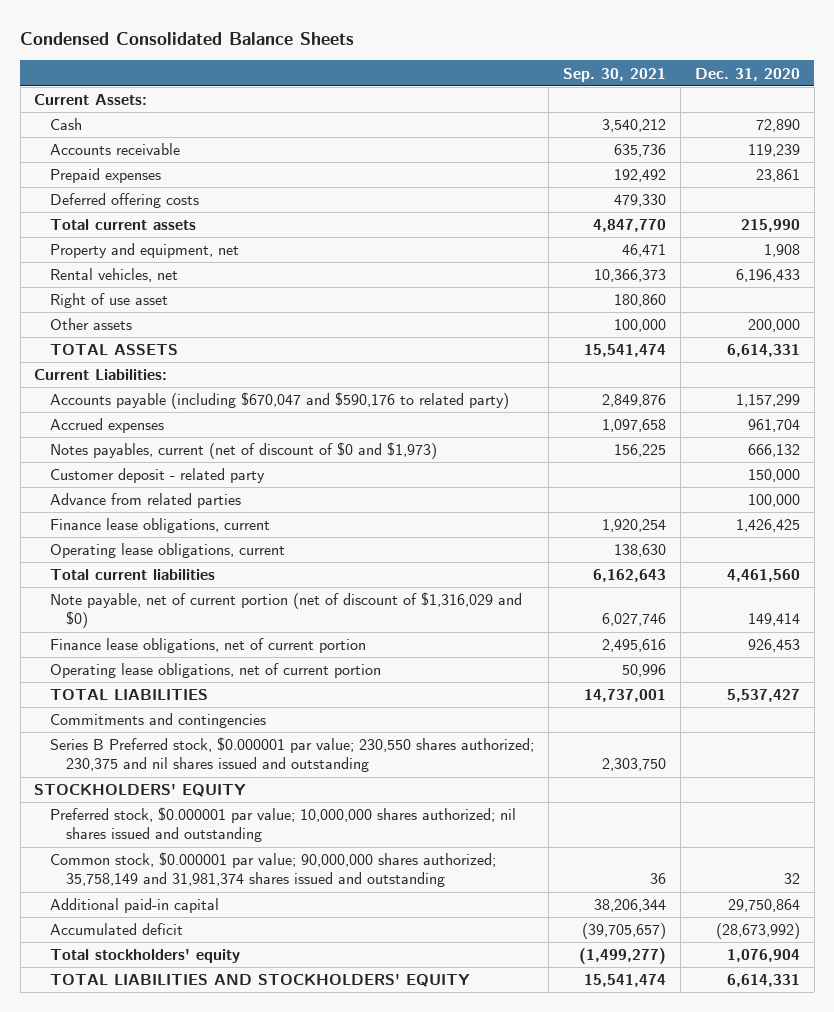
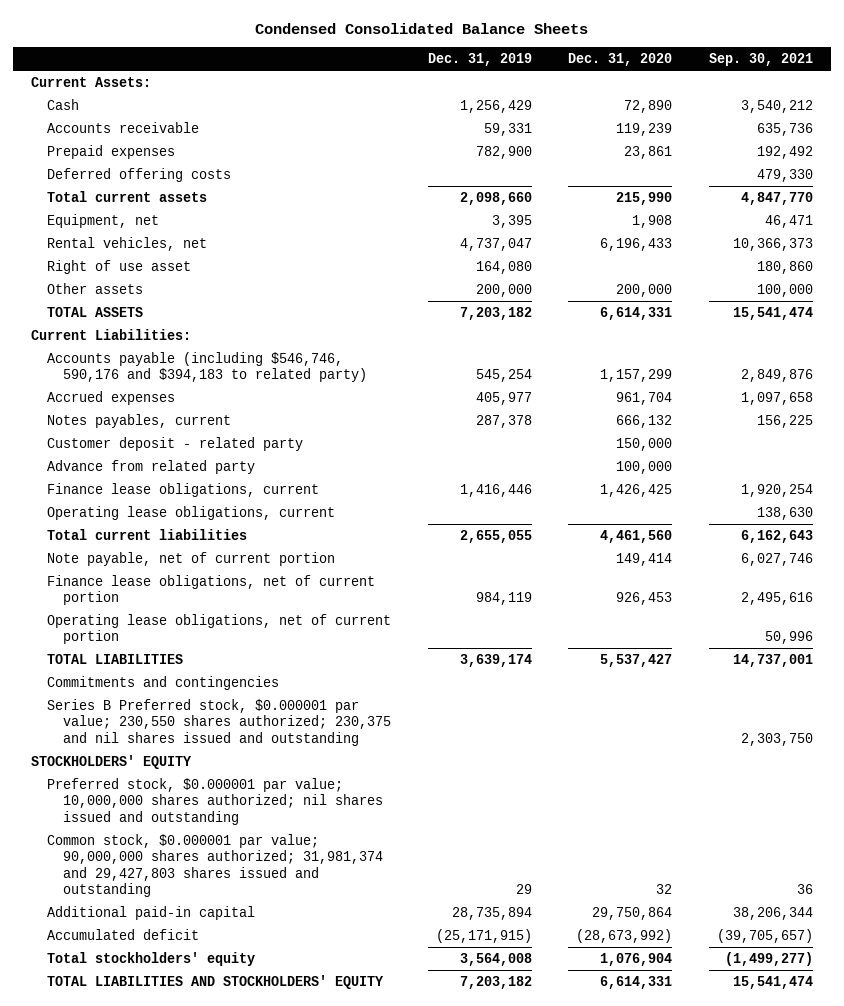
none -> [427,53,532,67] Dec. 31, 2019
[50,243,240,259] Property and equipment, net -> [47,213,160,228] Equipment, net
[50,392,510,410] Accounts payable (including $670,047 and $590,176 to related party) -> [47,351,368,383] Accounts payable (including $546,746, 590,176 and $394,183 to related party)
[50,442,438,460] Notes payables, current (net of discount of $0 and $1,973) -> [47,413,232,428] Notes payables, current
[50,493,242,509] Advance from related parties -> [47,459,256,474] Advance from related party
[50,592,523,629] Note payable, net of current portion (net of discount of $1,316,029 and $0) -> [47,551,336,566] Note payable, net of current portion
[50,852,497,888] Common stock, $0.000001 par value; 90,000,000 shares authorized; 35,758,149 and 31,981,374 shares issued and outstanding -> [47,833,384,897] Common stock, $0.000001 par value; 90,000,000 shares authorized; 31,981,374 and 29,427,803 shares issued and outstanding

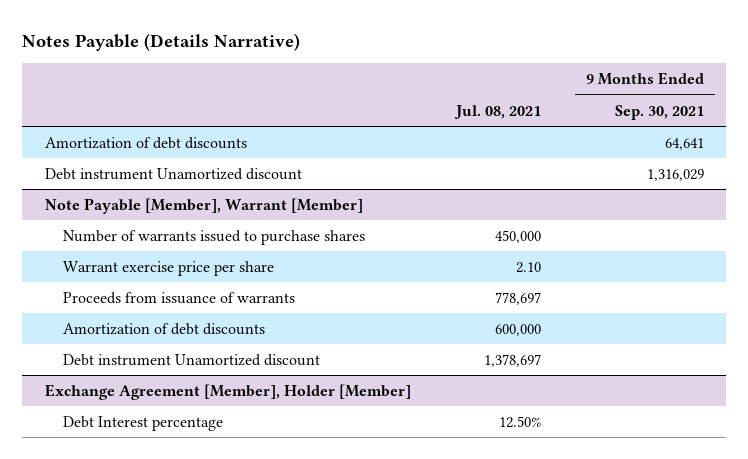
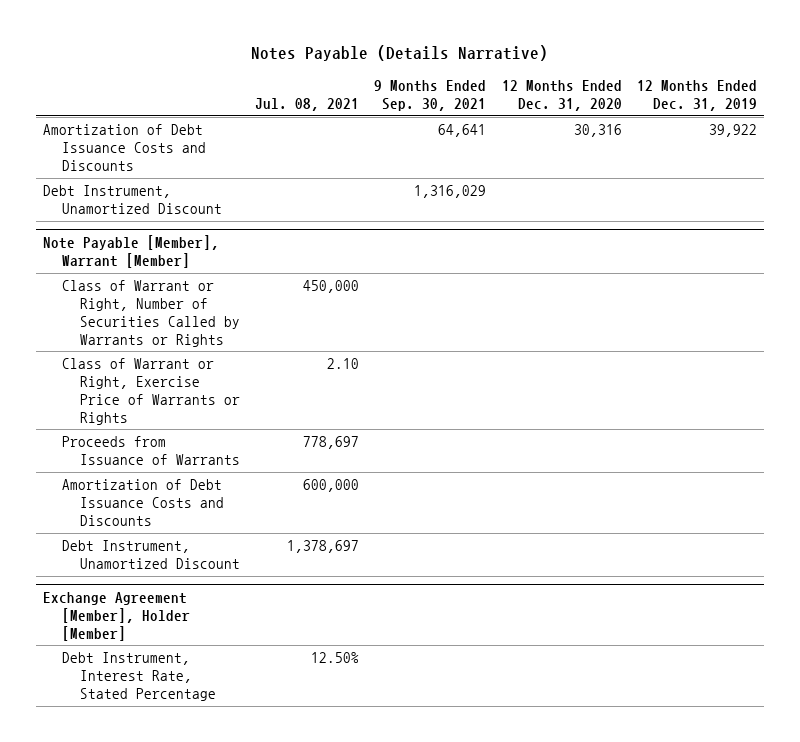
none -> [501,80,622,111] 12 Months Ended Dec. 31, 2020
none -> [636,80,757,111] 12 Months Ended Dec. 31, 2019
[44,136,247,149] Amortization of debt discounts -> [43,124,206,171] Amortization of Debt Issuance Costs and Discounts
[44,167,302,180] Debt instrument Unamortized discount -> [43,185,222,214] Debt Instrument, Unamortized Discount
[63,229,366,245] Number of warrants issued to purchase shares -> [61,280,241,347] Class of Warrant or Right, Number of Securities Called by Warrants or Rights
[63,260,275,276] Warrant exercise price per share -> [61,358,241,425] Class of Warrant or Right, Exercise Price of Warrants or Rights
[63,291,296,304] Proceeds from issuance of warrants -> [61,436,241,465] Proceeds from Issuance of Warrants
[63,322,266,335] Amortization of debt discounts -> [61,479,225,526] Amortization of Debt Issuance Costs and Discounts
[63,353,321,366] Debt instrument Unamortized discount -> [61,540,241,569] Debt Instrument, Unamortized Discount
[63,415,224,431] Debt Interest percentage -> [61,652,217,701] Debt Instrument, Interest Rate, Stated Percentage

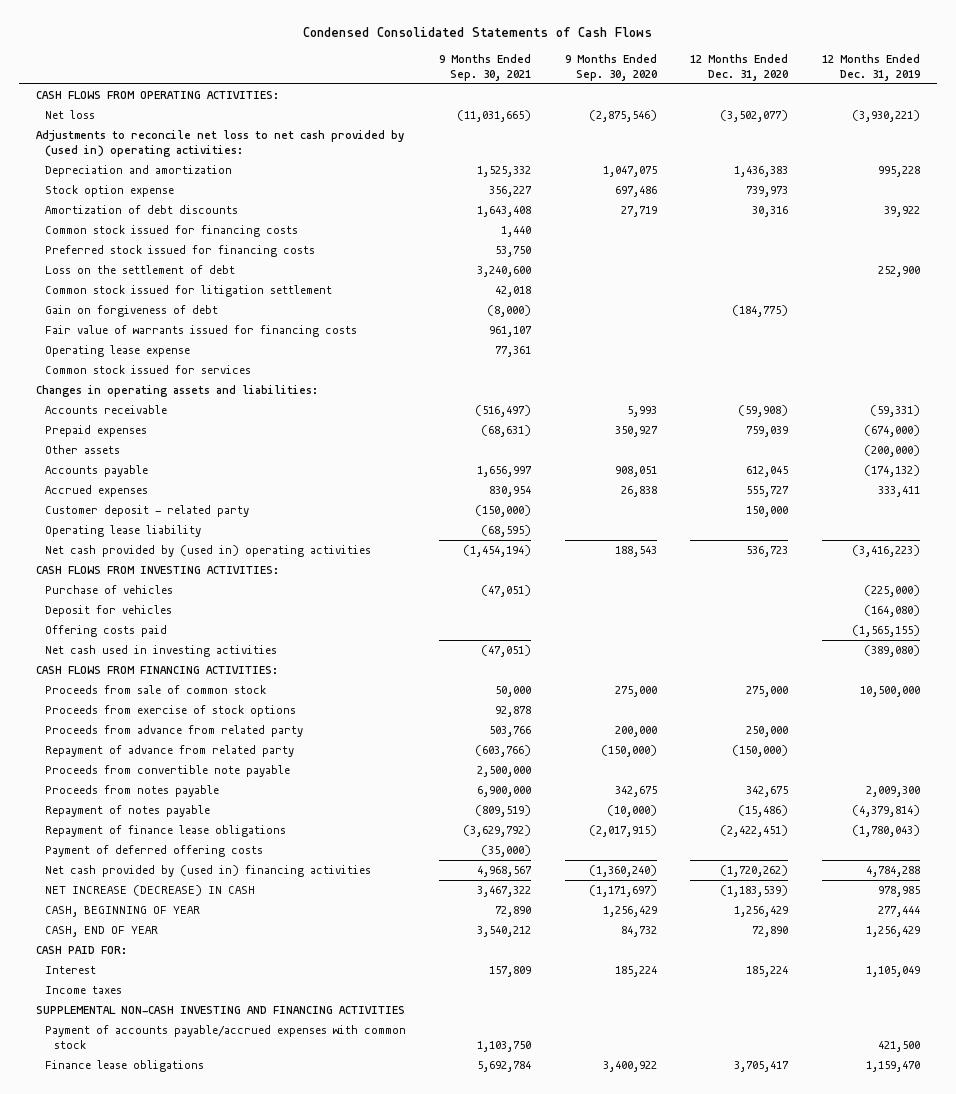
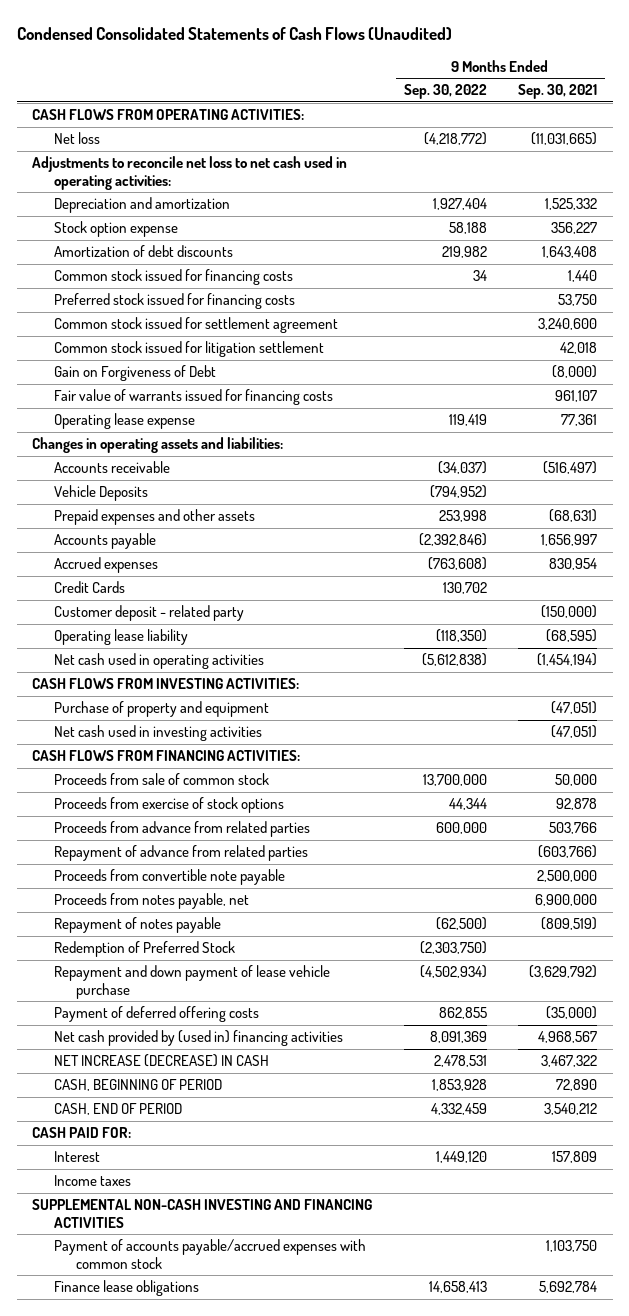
[302,27,652,38] Condensed Consolidated Statements of Cash Flows -> [16,26,452,40] Condensed Consolidated Statements of Cash Flows (Unaudited)
[564,53,657,81] 9 Months Ended Sep. 30, 2020 -> none
[690,53,789,81] 12 Months Ended Dec. 31, 2020 -> none
[821,53,920,81] 12 Months Ended Dec. 31, 2019 -> none
none -> [403,84,487,100] Sep. 30, 2022
[35,130,404,158] Adjustments to reconcile net loss to net cash provided by (used in) operating activities: -> [32,156,348,190] Adjustments to reconcile net loss to net cash used in operating activities:
[44,265,235,275] Loss on the settlement of debt -> [54,317,339,334] Common stock issued for settlement agreement
[44,305,218,318] Gain on forgiveness of debt -> [54,365,217,382] Gain on Forgiveness of Debt
[44,365,251,375] Common stock issued for services -> none
[44,445,120,455] Other assets -> none
none -> [54,485,149,502] Vehicle Deposits
[44,425,147,438] Prepaid expenses -> [54,509,256,526] Prepaid expenses and other assets
none -> [54,581,126,594] Credit Cards
[44,545,371,558] Net cash provided by (used in) operating activities -> [54,653,265,670] Net cash used in operating activities
[44,605,172,618] Deposit for vehicles -> none
[44,625,167,638] Offering costs paid -> none
[44,585,173,595] Purchase of vehicles -> [54,701,270,718] Purchase of property and equipment
[44,725,303,738] Proceeds from advance from related party -> [54,821,311,838] Proceeds from advance from related parties
[44,745,294,758] Repayment of advance from related party -> [54,845,309,862] Repayment of advance from related parties
[44,785,219,798] Proceeds from notes payable -> [54,893,250,910] Proceeds from notes payable, net
none -> [54,941,236,958] Redemption of Preferred Stock
[44,825,286,838] Repayment of finance lease obligations -> [54,965,331,999] Repayment and down payment of lease vehicle purchase
[44,906,200,918] CASH, BEGINNING OF YEAR -> [54,1079,223,1092] CASH, BEGINNING OF PERIOD
[44,926,158,938] CASH, END OF YEAR -> [54,1103,183,1116] CASH, END OF PERIOD

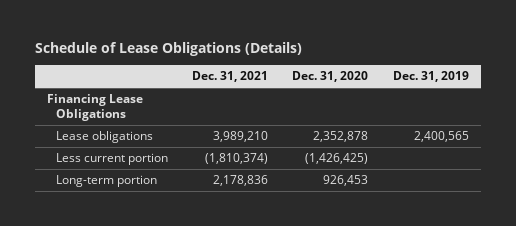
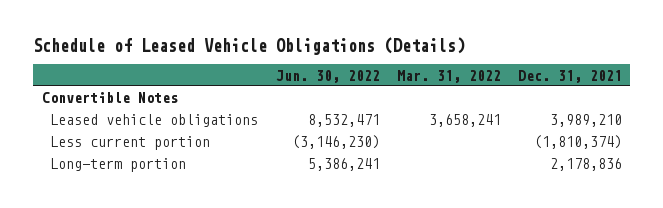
[35,42,303,57] Schedule of Lease Obligations (Details) -> [32,36,465,55] Schedule of Leased Vehicle Obligations (Details)
[292,71,369,83] Dec. 31, 2020 -> none
[392,71,469,83] Dec. 31, 2019 -> none
none -> [275,69,380,83] Jun. 30, 2022
none -> [396,69,501,83] Mar. 31, 2022
[47,94,144,122] Financing Lease Obligations -> none
none -> [41,92,178,104] Convertible Notes
[56,131,154,144] Lease obligations -> [50,114,259,128] Leased vehicle obligations

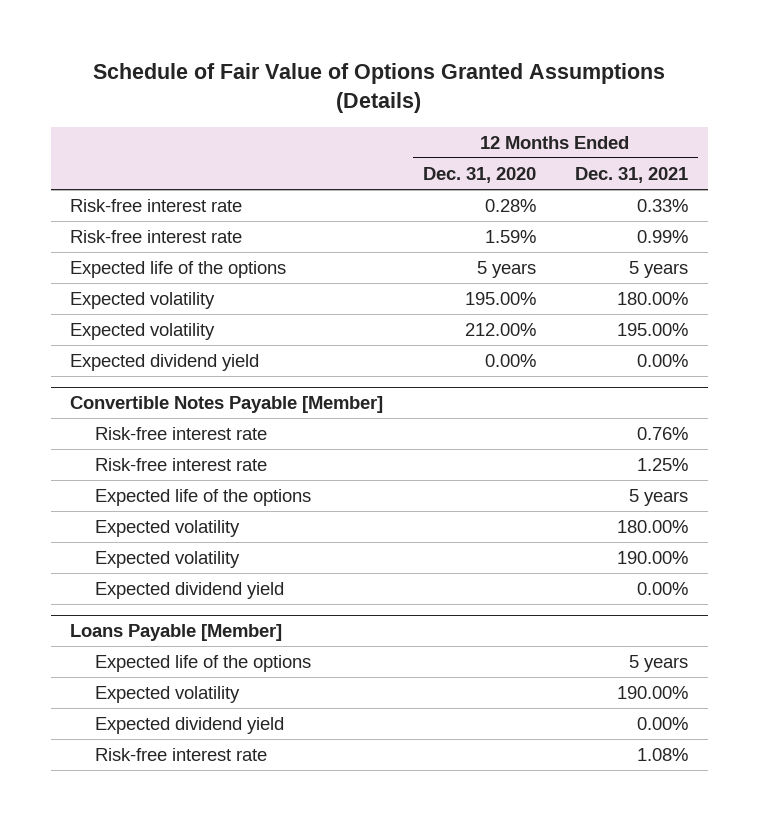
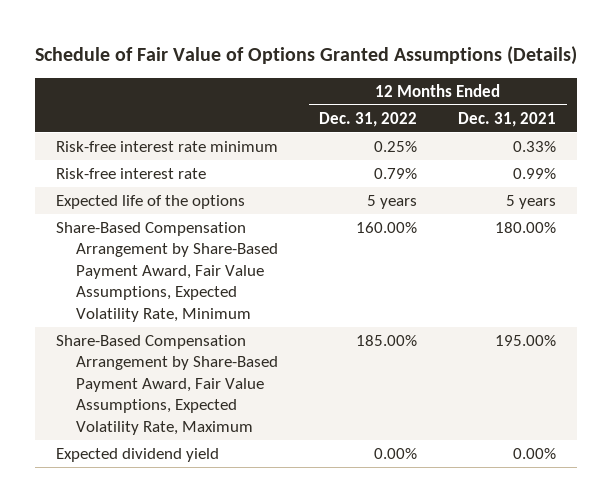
[422,166,536,183] Dec. 31, 2020 -> none
none -> [318,111,417,127] Dec. 31, 2022
[70,198,243,212] Risk-free interest rate -> [55,140,278,152] Risk-free interest rate minimum
[70,353,260,371] Expected dividend yield -> none
[70,396,384,414] Convertible Notes Payable [Member] -> none
[94,426,267,440] Risk-free interest rate -> none
[94,457,267,471] Risk-free interest rate -> none
[94,488,311,506] Expected life of the options -> none
[94,519,240,537] Expected volatility -> none
[94,550,240,568] Expected volatility -> none
[94,581,284,599] Expected dividend yield -> none
[70,624,283,642] Loans Payable [Member] -> none
[94,654,311,672] Expected life of the options -> none
[94,685,240,703] Expected volatility -> none
[70,291,216,309] Expected volatility -> [55,221,278,322] Share-Based Compensation Arrangement by Share-Based Payment Award, Fair Value Assumptions, Expected Volatility Rate, Minimum
[70,322,216,340] Expected volatility -> [55,334,278,435] Share-Based Compensation Arrangement by Share-Based Payment Award, Fair Value Assumptions, Expected Volatility Rate, Maximum
[94,747,267,761] Risk-free interest rate -> none

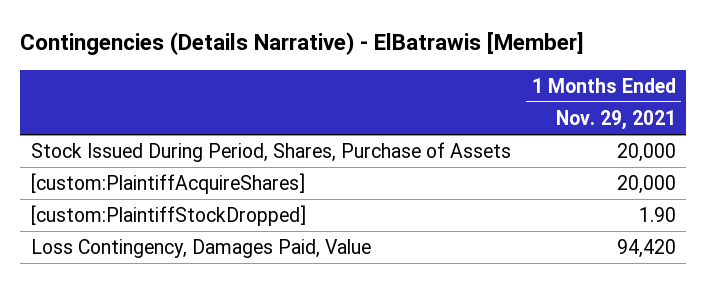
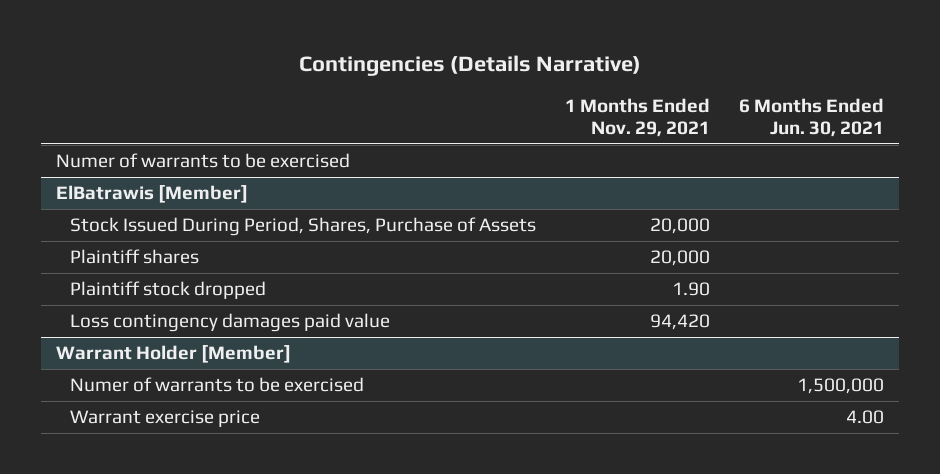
[19,32,584,56] Contingencies (Details Narrative) - ElBatrawis [Member] -> [298,54,641,76] Contingencies (Details Narrative)
none -> [739,97,885,137] 6 Months Ended Jun. 30, 2021
none -> [55,153,350,169] Numer of warrants to be exercised
none -> [55,185,248,204] ElBatrawis [Member]
[30,173,305,195] [custom:PlaintiffAcquireShares] -> [69,249,199,265] Plaintiff shares
[30,205,306,227] [custom:PlaintiffStockDropped] -> [69,281,266,300] Plaintiff stock dropped
[30,239,371,259] Loss Contingency, Damages Paid, Value -> [69,313,390,333] Loss contingency damages paid value
none -> [55,345,291,364] Warrant Holder [Member]
none -> [69,377,364,393] Numer of warrants to be exercised
none -> [69,410,260,428] Warrant exercise price

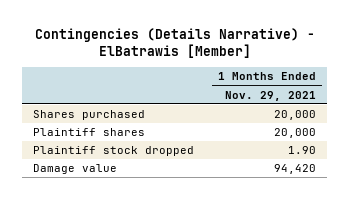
[298,54,641,76] Contingencies (Details Narrative) -> [34,28,315,59] Contingencies (Details Narrative) - ElBatrawis [Member]
[739,97,885,137] 6 Months Ended Jun. 30, 2021 -> none
[55,153,350,169] Numer of warrants to be exercised -> none
[55,185,248,204] ElBatrawis [Member] -> none
[69,217,536,237] Stock Issued During Period, Shares, Purchase of Assets -> [33,110,146,121] Shares purchased
[55,345,291,364] Warrant Holder [Member] -> none
[69,377,364,393] Numer of warrants to be exercised -> none
[69,410,260,428] Warrant exercise price -> none
[69,313,390,333] Loss contingency damages paid value -> [33,164,118,175] Damage value

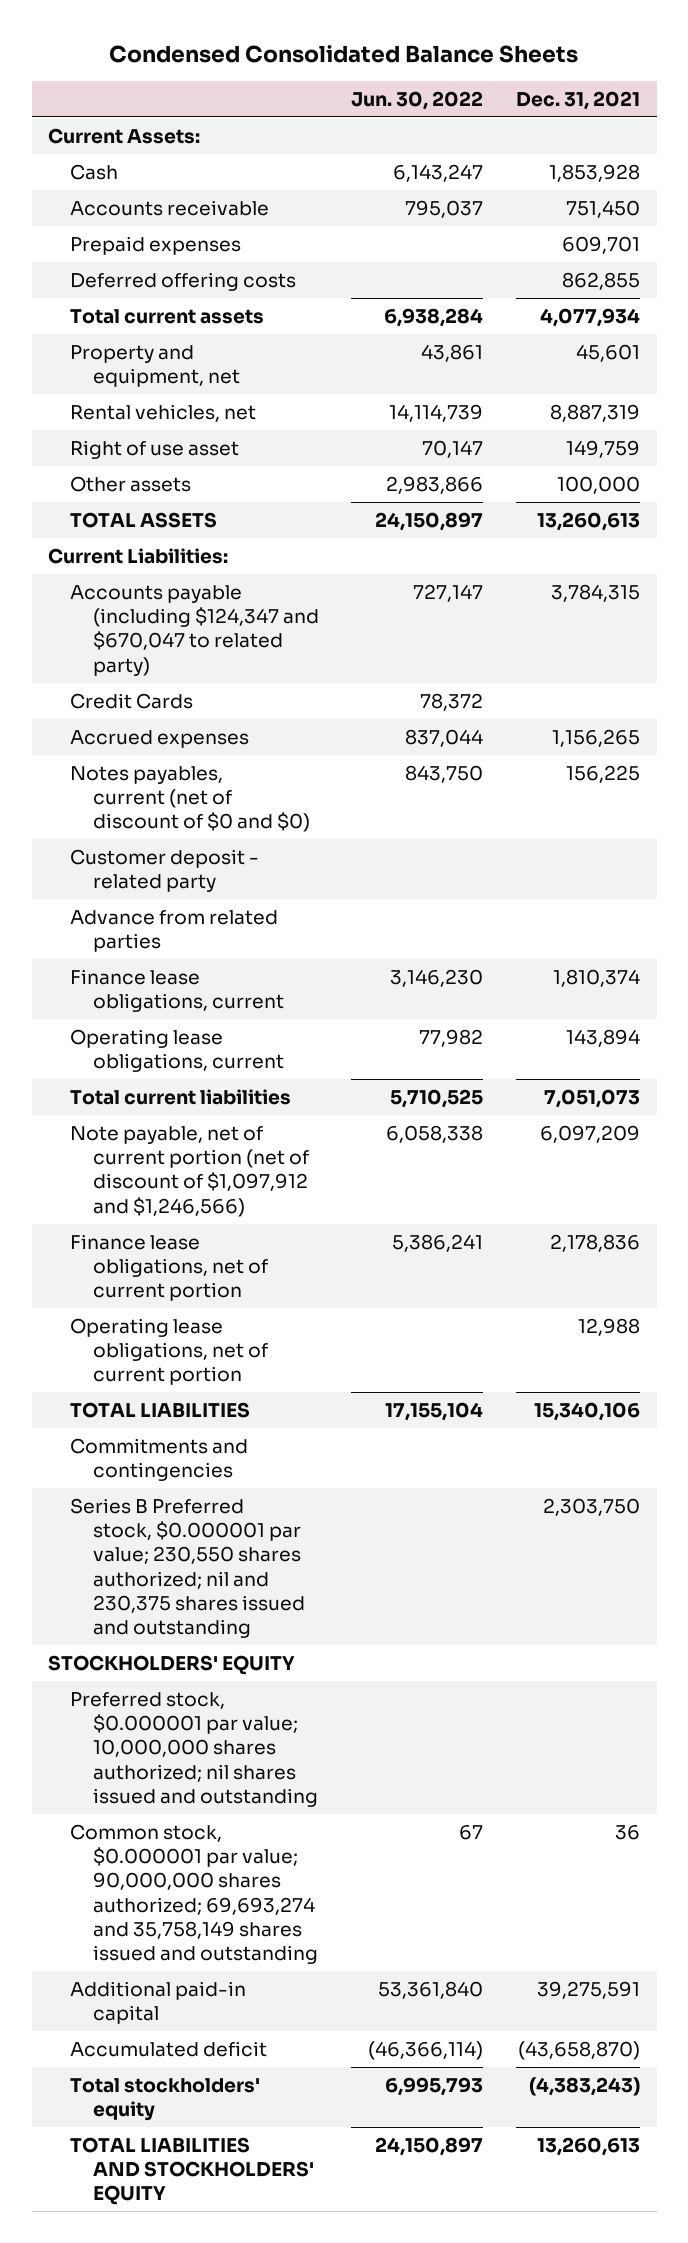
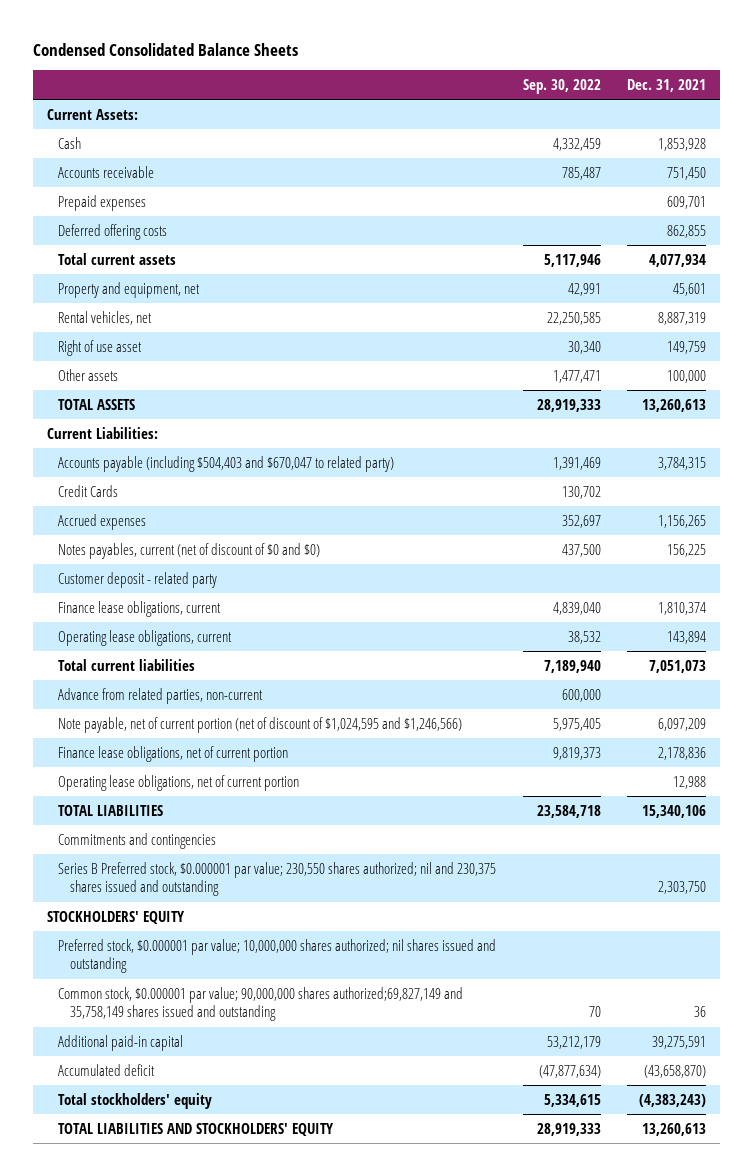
[351,90,484,110] Jun. 30, 2022 -> none
none -> [522,78,601,94] Sep. 30, 2022
[70,584,319,676] Accounts payable (including $124,347 and $670,047 to related party) -> [58,455,395,472] Accounts payable (including $504,403 and $670,047 to related party)
[70,909,279,953] Advance from related parties -> none
none -> [58,687,264,704] Advance from related parties, non-current
[70,1125,309,1217] Note payable, net of current portion (net of discount of $1,097,912 and $1,246,566) -> [58,716,463,733] Note payable, net of current portion (net of discount of $1,024,595 and $1,246,566)
[70,1823,318,1965] Common stock, $0.000001 par value; 90,000,000 shares authorized; 69,693,274 and 35,758,149 shares issued and outstanding -> [58,986,464,1022] Common stock, $0.000001 par value; 90,000,000 shares authorized;69,827,149 and 35,758,149 shares issued and outstanding

